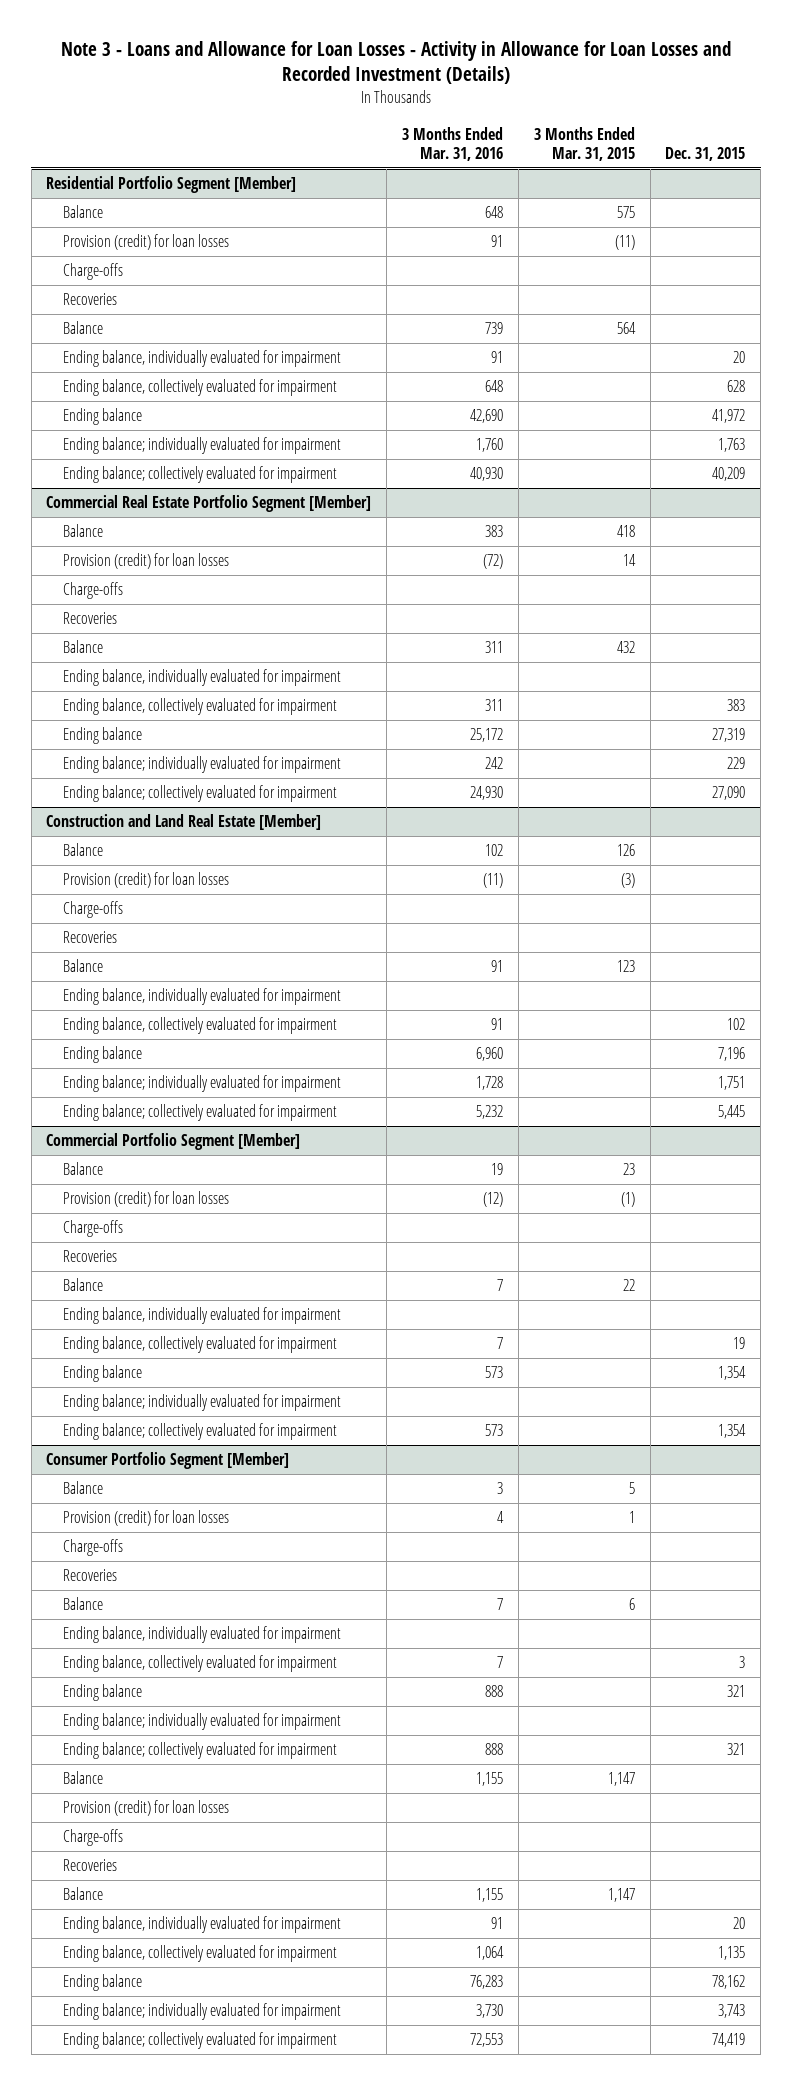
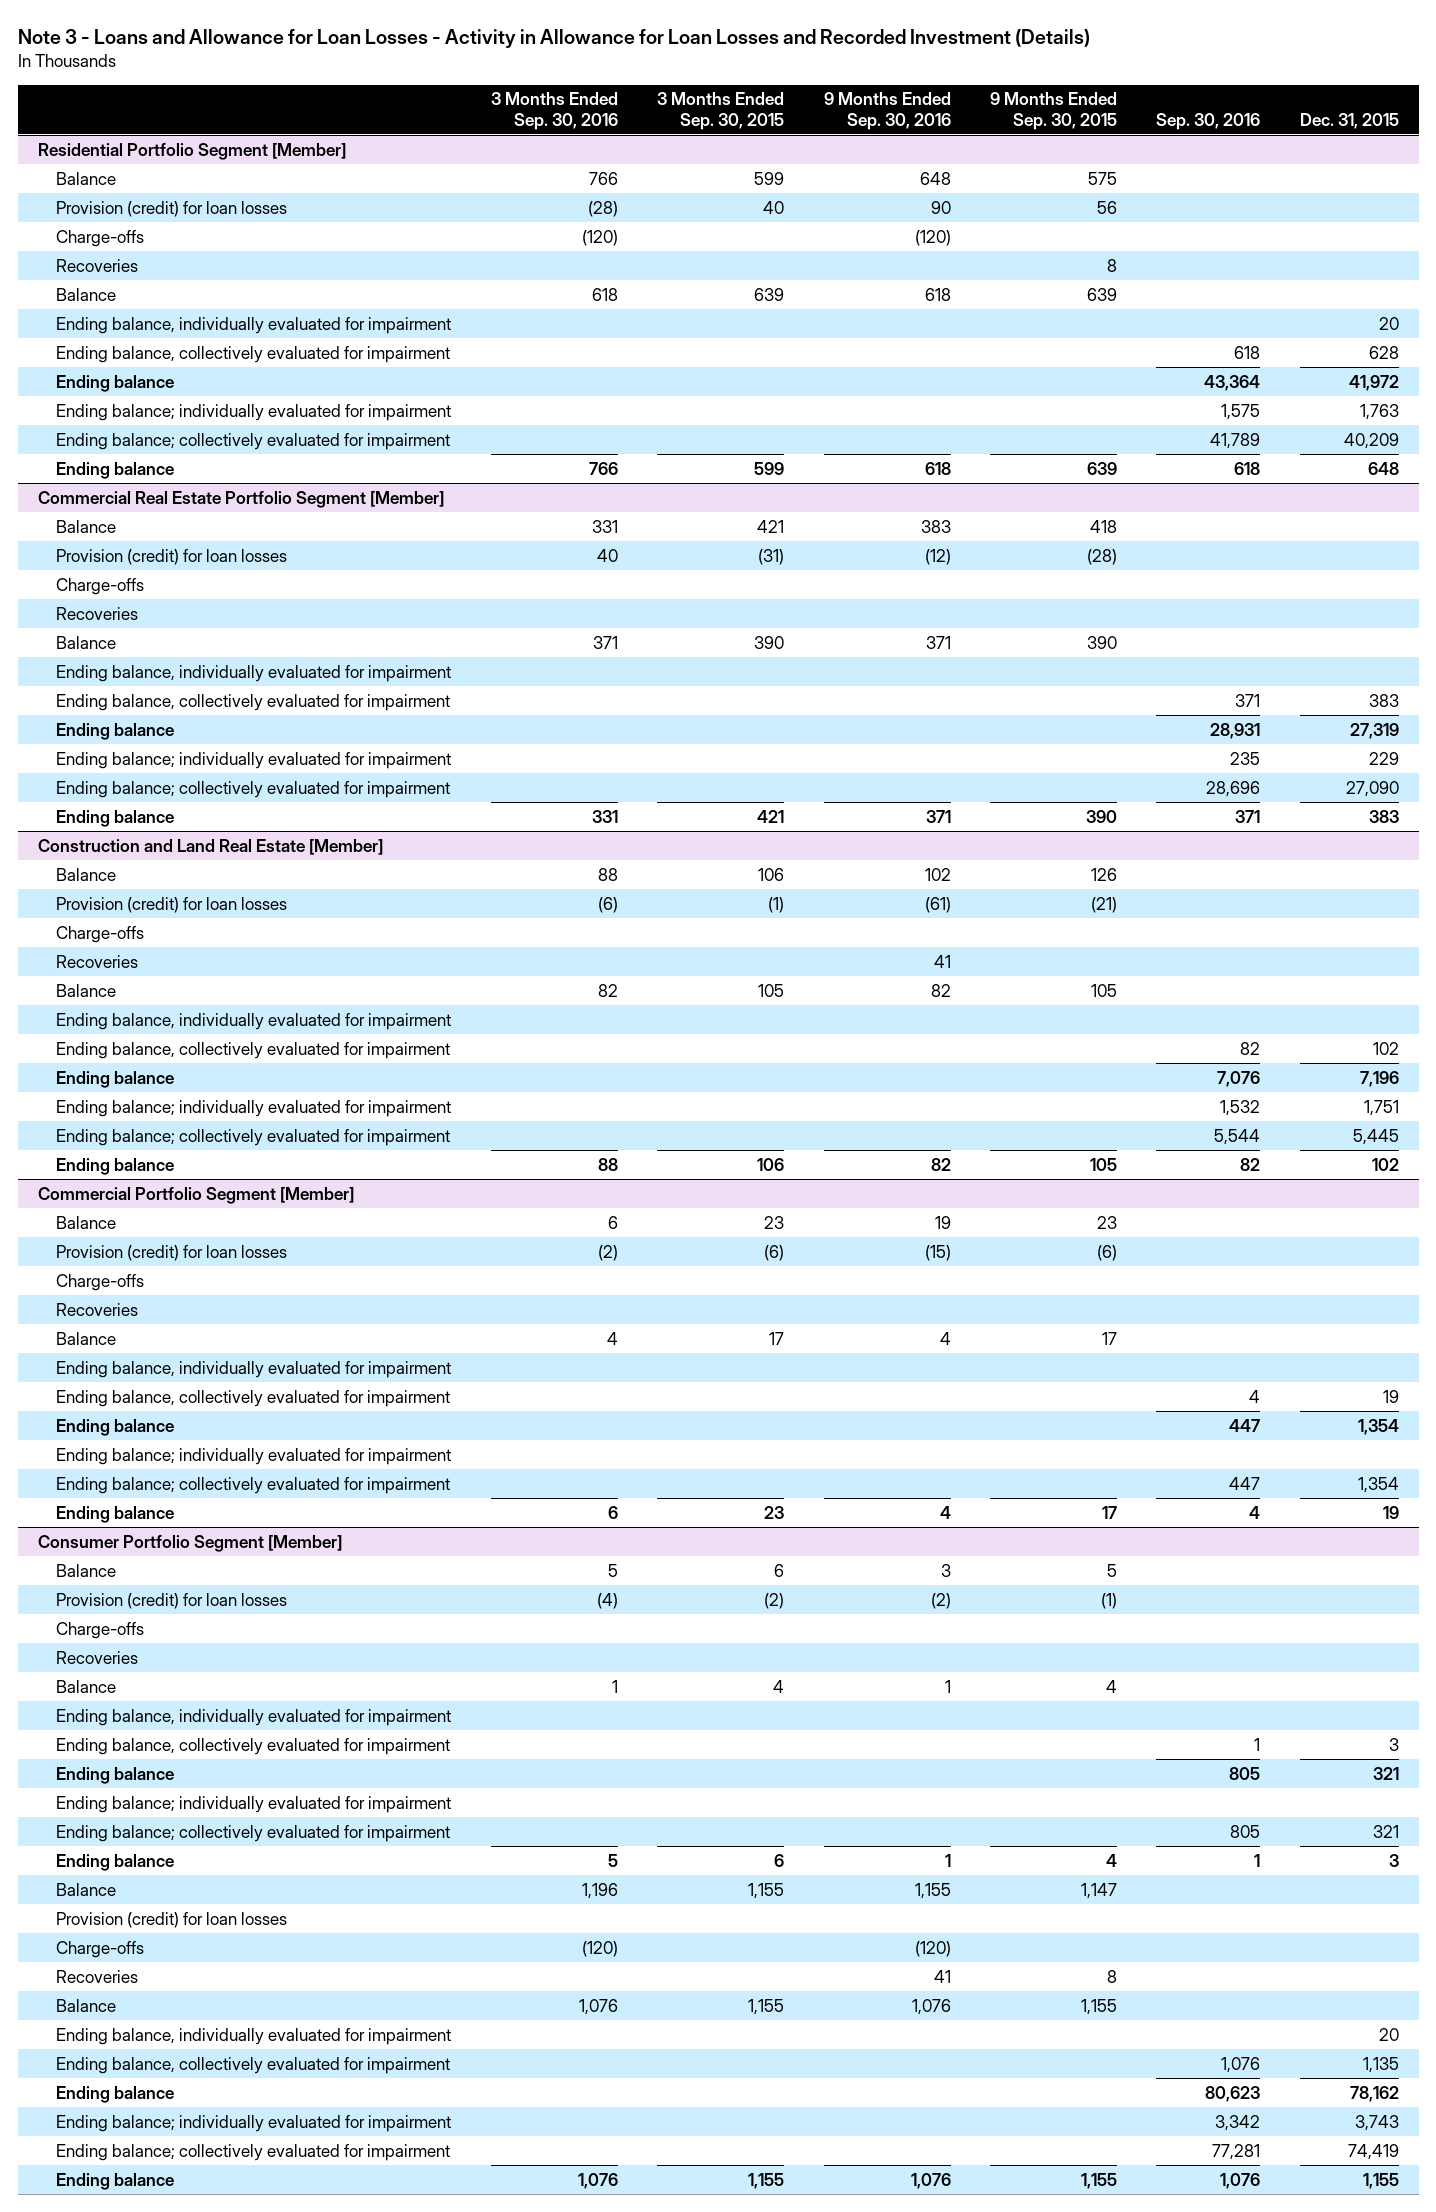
[402,126,504,162] 3 Months Ended Mar. 31, 2016 -> none
[533,126,635,162] 3 Months Ended Mar. 31, 2015 -> none
none -> [490,92,618,130] 3 Months Ended Sep. 30, 2016
none -> [657,92,785,130] 3 Months Ended Sep. 30, 2015
none -> [823,92,951,130] 9 Months Ended Sep. 30, 2016
none -> [990,92,1118,130] 9 Months Ended Sep. 30, 2015
none -> [1156,112,1261,130] Sep. 30, 2016
none -> [56,461,175,479] Ending balance
none -> [56,809,175,827] Ending balance
none -> [56,1157,175,1175] Ending balance
none -> [56,1505,175,1523] Ending balance
none -> [56,1853,175,1871] Ending balance
none -> [56,2172,175,2190] Ending balance

